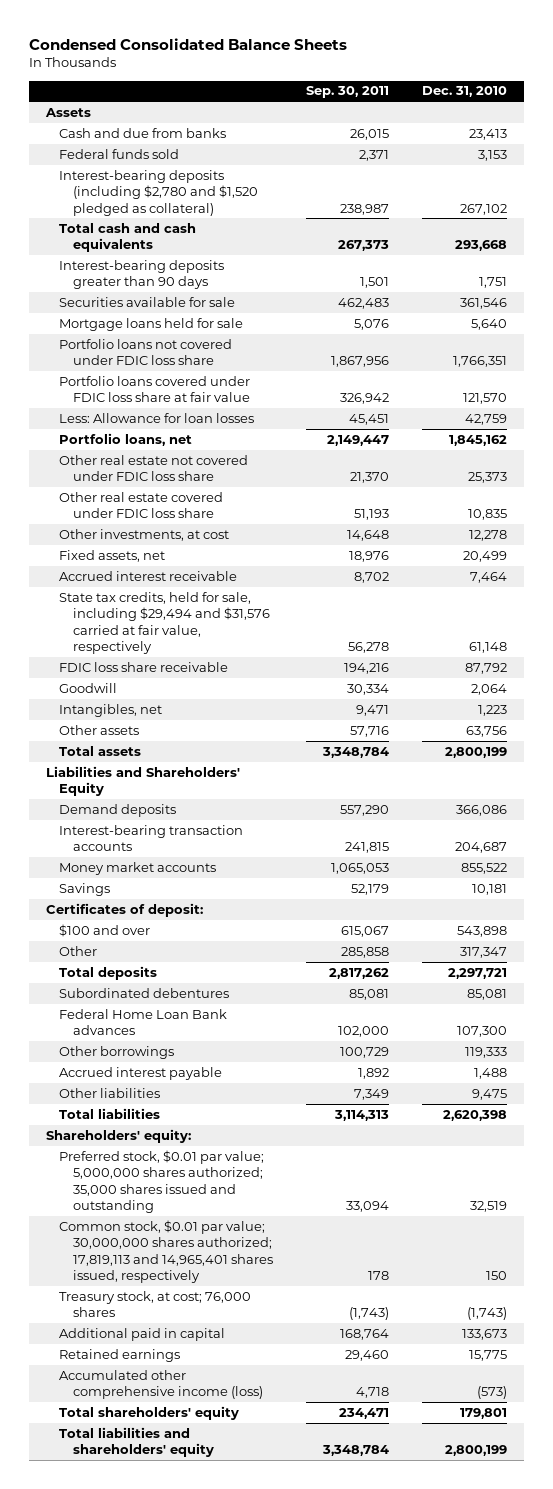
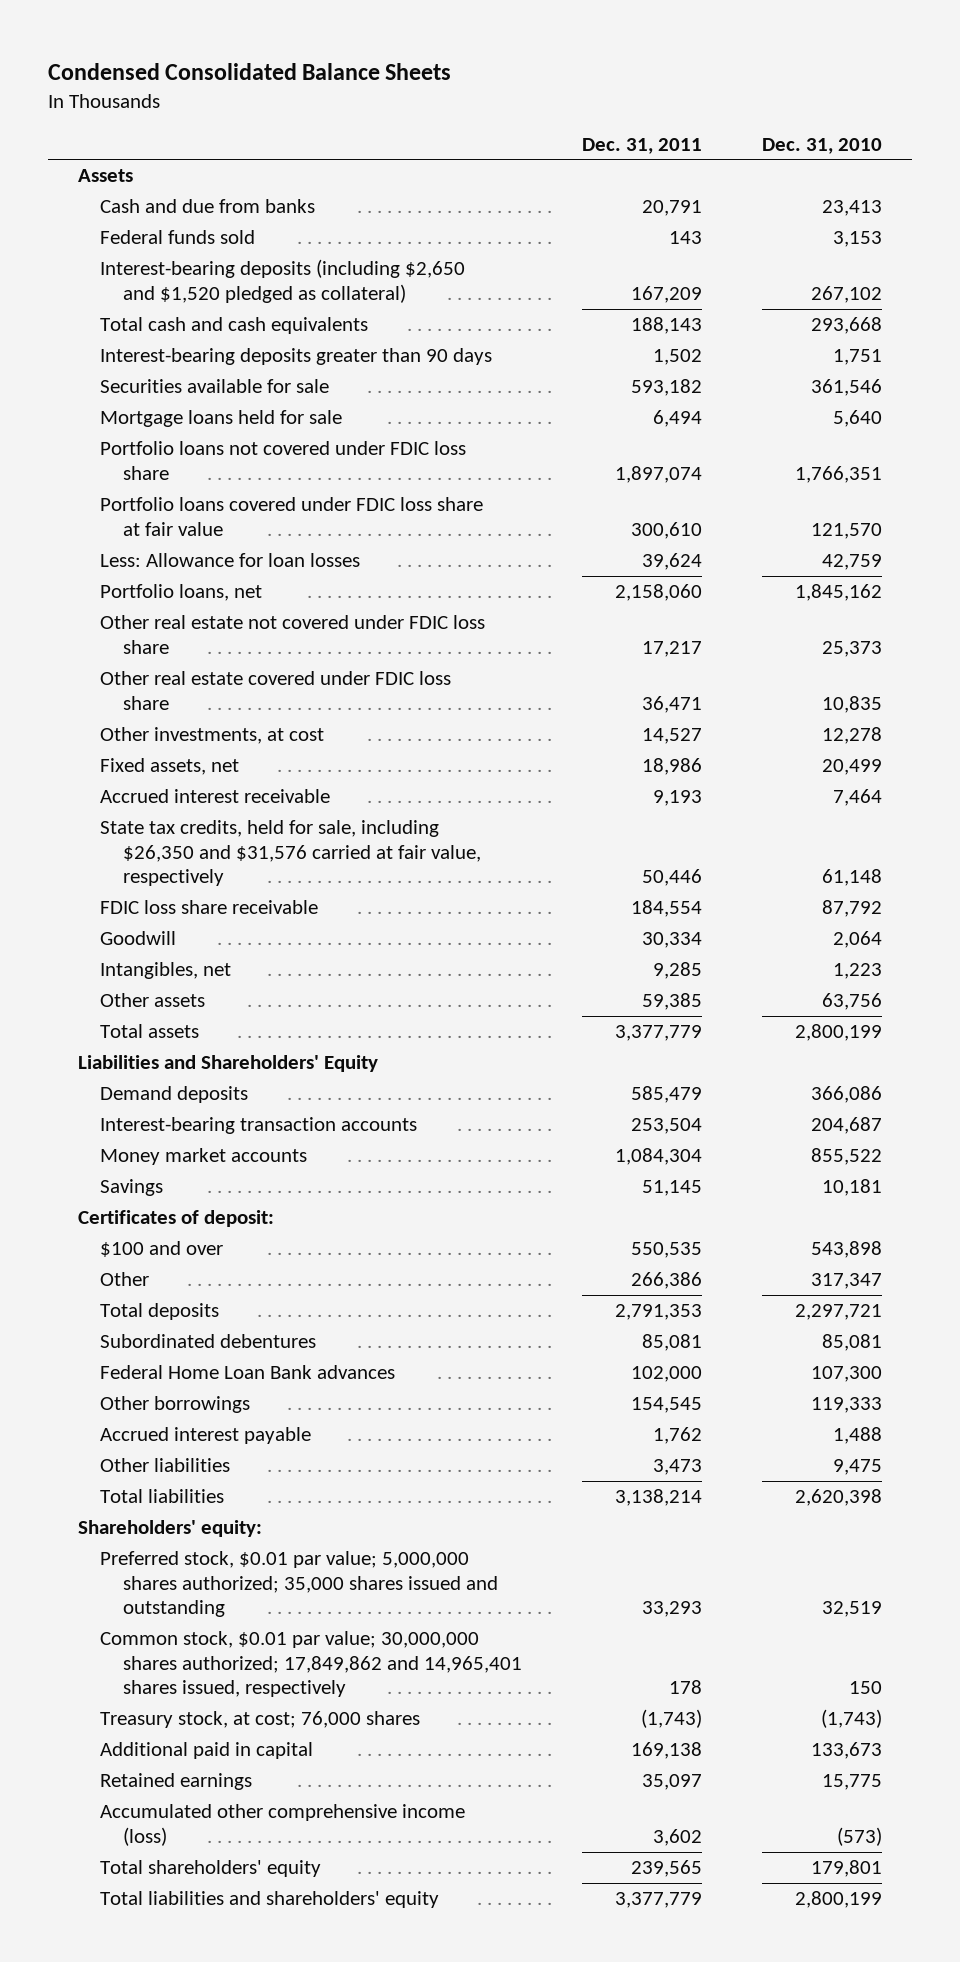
[305,86,389,99] Sep. 30, 2011 -> none
none -> [582,137,703,154] Dec. 31, 2011
[59,169,258,216] Interest-bearing deposits (including $2,780 and $1,520 pledged as collateral) -> [100,259,466,303] Interest-bearing deposits (including $2,650 and $1,520 pledged as collateral)
[59,591,270,654] State tax credits, held for sale, including $29,494 and $31,576 carried at fair value, respectively -> [100,820,481,887] State tax credits, held for sale, including $26,350 and $31,576 carried at fair value, respectively
[59,1219,273,1283] Common stock, $0.01 par value; 30,000,000 shares authorized; 17,819,113 and 14,965,401 shares issued, respectively -> [100,1631,522,1698] Common stock, $0.01 par value; 30,000,000 shares authorized; 17,849,862 and 14,965,401 shares issued, respectively

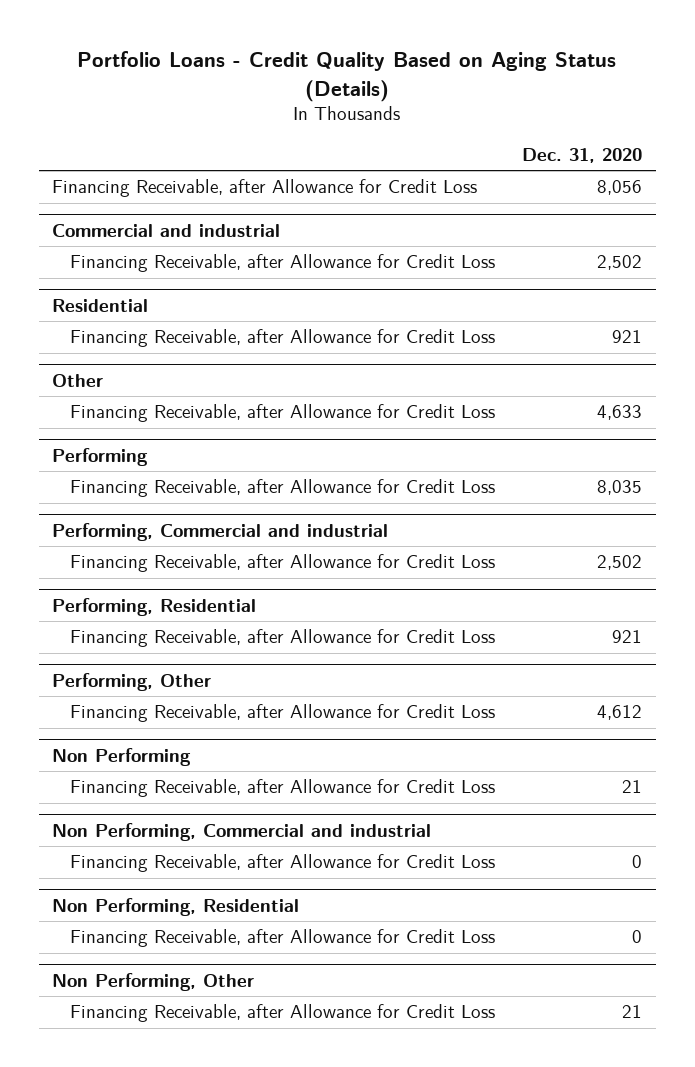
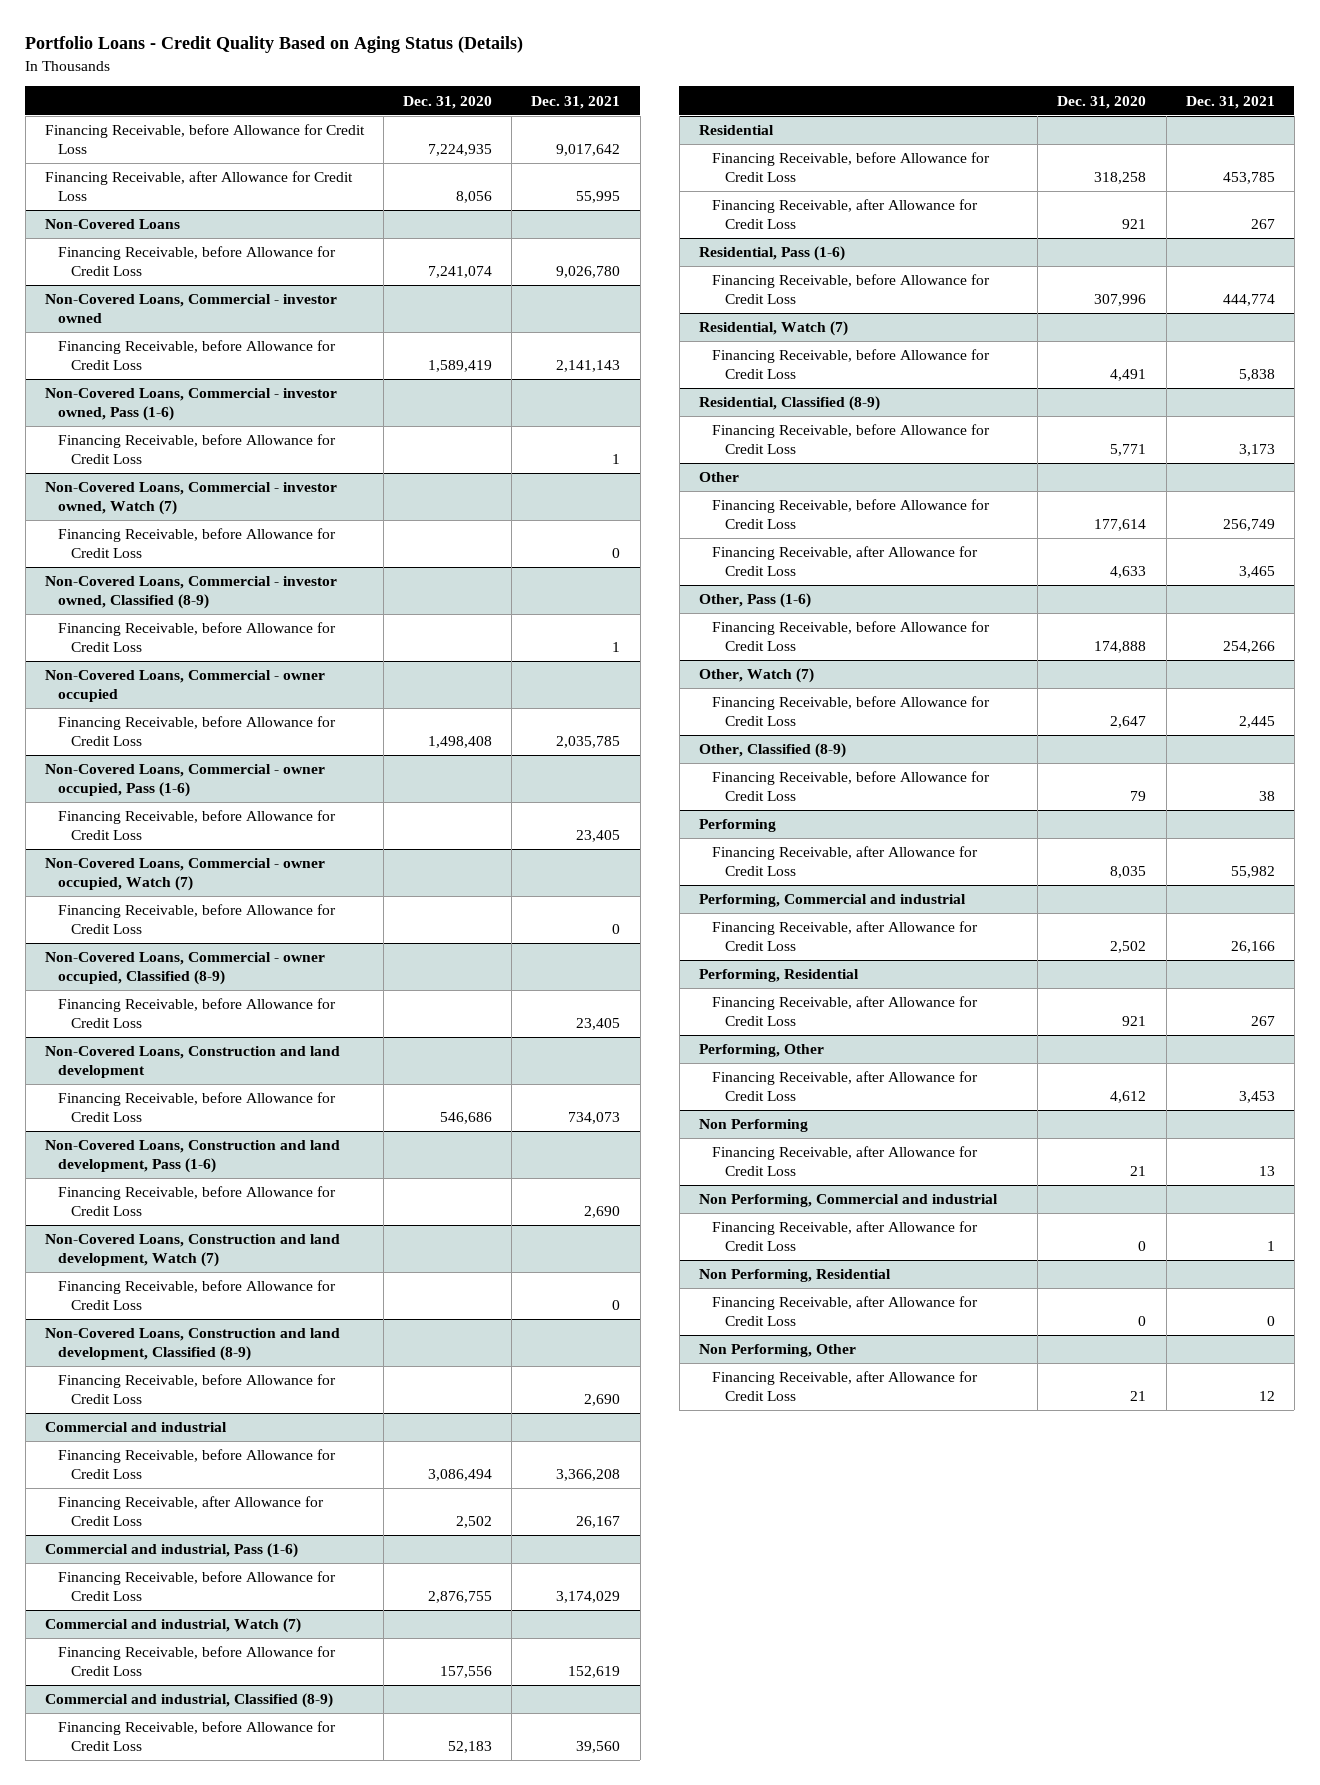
none -> [531,95,621,109] Dec. 31, 2021
none -> [44,124,365,155] Financing Receivable, before Allowance for Credit Loss
none -> [44,219,180,230] Non-Covered Loans
none -> [57,246,336,277] Financing Receivable, before Allowance for Credit Loss
none -> [44,294,337,324] Non-Covered Loans, Commercial - investor owned
none -> [57,340,336,371] Financing Receivable, before Allowance for Credit Loss
none -> [44,388,337,422] Non-Covered Loans, Commercial - investor owned, Pass (1-6)
none -> [57,434,336,465] Financing Receivable, before Allowance for Credit Loss
none -> [44,482,337,516] Non-Covered Loans, Commercial - investor owned, Watch (7)
none -> [57,528,336,559] Financing Receivable, before Allowance for Credit Loss
none -> [44,576,337,610] Non-Covered Loans, Commercial - investor owned, Classified (8-9)
none -> [57,622,336,653] Financing Receivable, before Allowance for Credit Loss
none -> [44,670,325,703] Non-Covered Loans, Commercial - owner occupied
none -> [57,716,336,747] Financing Receivable, before Allowance for Credit Loss
none -> [44,764,325,798] Non-Covered Loans, Commercial - owner occupied, Pass (1-6)
none -> [57,810,336,841] Financing Receivable, before Allowance for Credit Loss
none -> [44,858,325,892] Non-Covered Loans, Commercial - owner occupied, Watch (7)
none -> [57,904,336,935] Financing Receivable, before Allowance for Credit Loss
none -> [44,952,325,986] Non-Covered Loans, Commercial - owner occupied, Classified (8-9)
none -> [57,998,336,1029] Financing Receivable, before Allowance for Credit Loss
none -> [44,1046,340,1079] Non-Covered Loans, Construction and land development
none -> [57,1092,336,1123] Financing Receivable, before Allowance for Credit Loss
none -> [44,1140,340,1174] Non-Covered Loans, Construction and land development, Pass (1-6)
none -> [57,1186,336,1217] Financing Receivable, before Allowance for Credit Loss
none -> [44,1234,340,1268] Non-Covered Loans, Construction and land development, Watch (7)
none -> [57,1280,336,1311] Financing Receivable, before Allowance for Credit Loss
none -> [44,1328,340,1362] Non-Covered Loans, Construction and land development, Classified (8-9)
none -> [57,1374,336,1405] Financing Receivable, before Allowance for Credit Loss
none -> [57,1449,336,1480] Financing Receivable, before Allowance for Credit Loss
none -> [44,1543,298,1559] Commercial and industrial, Pass (1-6)
none -> [57,1571,336,1602] Financing Receivable, before Allowance for Credit Loss
none -> [44,1618,301,1634] Commercial and industrial, Watch (7)
none -> [57,1646,336,1677] Financing Receivable, before Allowance for Credit Loss
none -> [44,1693,333,1709] Commercial and industrial, Classified (8-9)
none -> [57,1721,336,1752] Financing Receivable, before Allowance for Credit Loss
none -> [712,152,991,183] Financing Receivable, before Allowance for Credit Loss
none -> [699,246,846,262] Residential, Pass (1-6)
none -> [712,274,991,305] Financing Receivable, before Allowance for Credit Loss
none -> [699,321,849,337] Residential, Watch (7)
none -> [712,349,991,380] Financing Receivable, before Allowance for Credit Loss
none -> [699,396,881,412] Residential, Classified (8-9)
none -> [712,424,991,455] Financing Receivable, before Allowance for Credit Loss
none -> [712,499,991,530] Financing Receivable, before Allowance for Credit Loss
none -> [699,593,812,609] Other, Pass (1-6)
none -> [712,621,991,652] Financing Receivable, before Allowance for Credit Loss
none -> [699,668,815,684] Other, Watch (7)
none -> [712,696,991,727] Financing Receivable, before Allowance for Credit Loss
none -> [699,743,847,759] Other, Classified (8-9)
none -> [712,771,991,802] Financing Receivable, before Allowance for Credit Loss

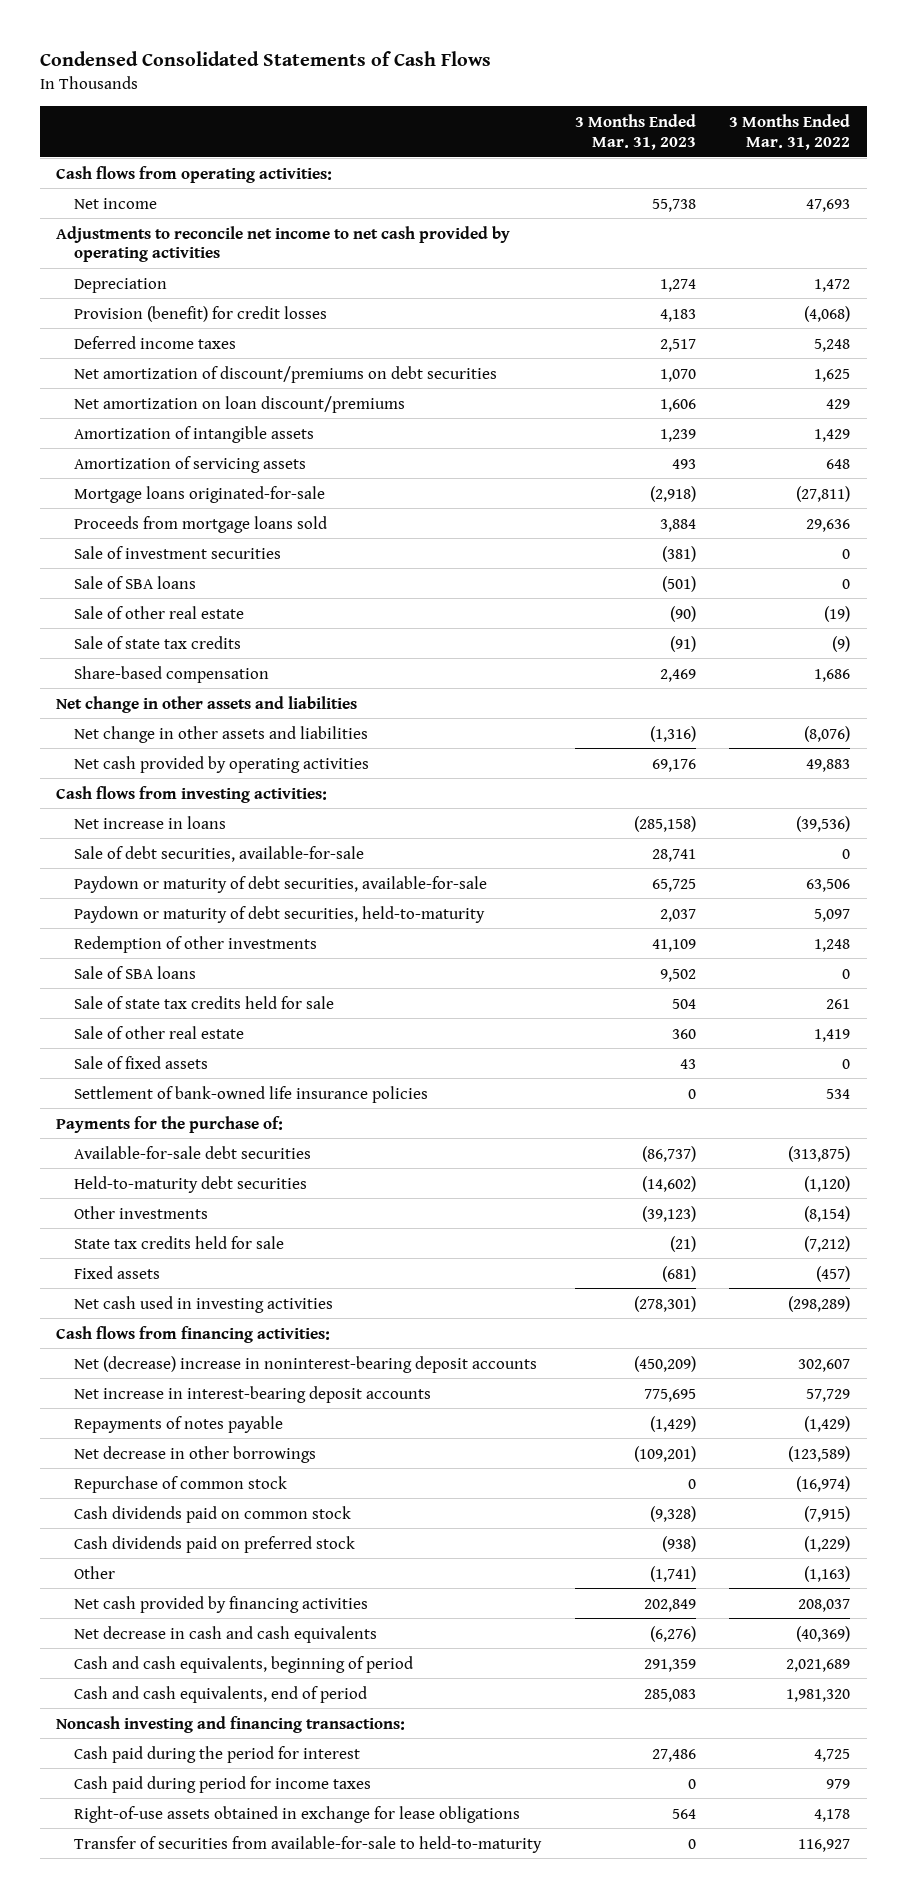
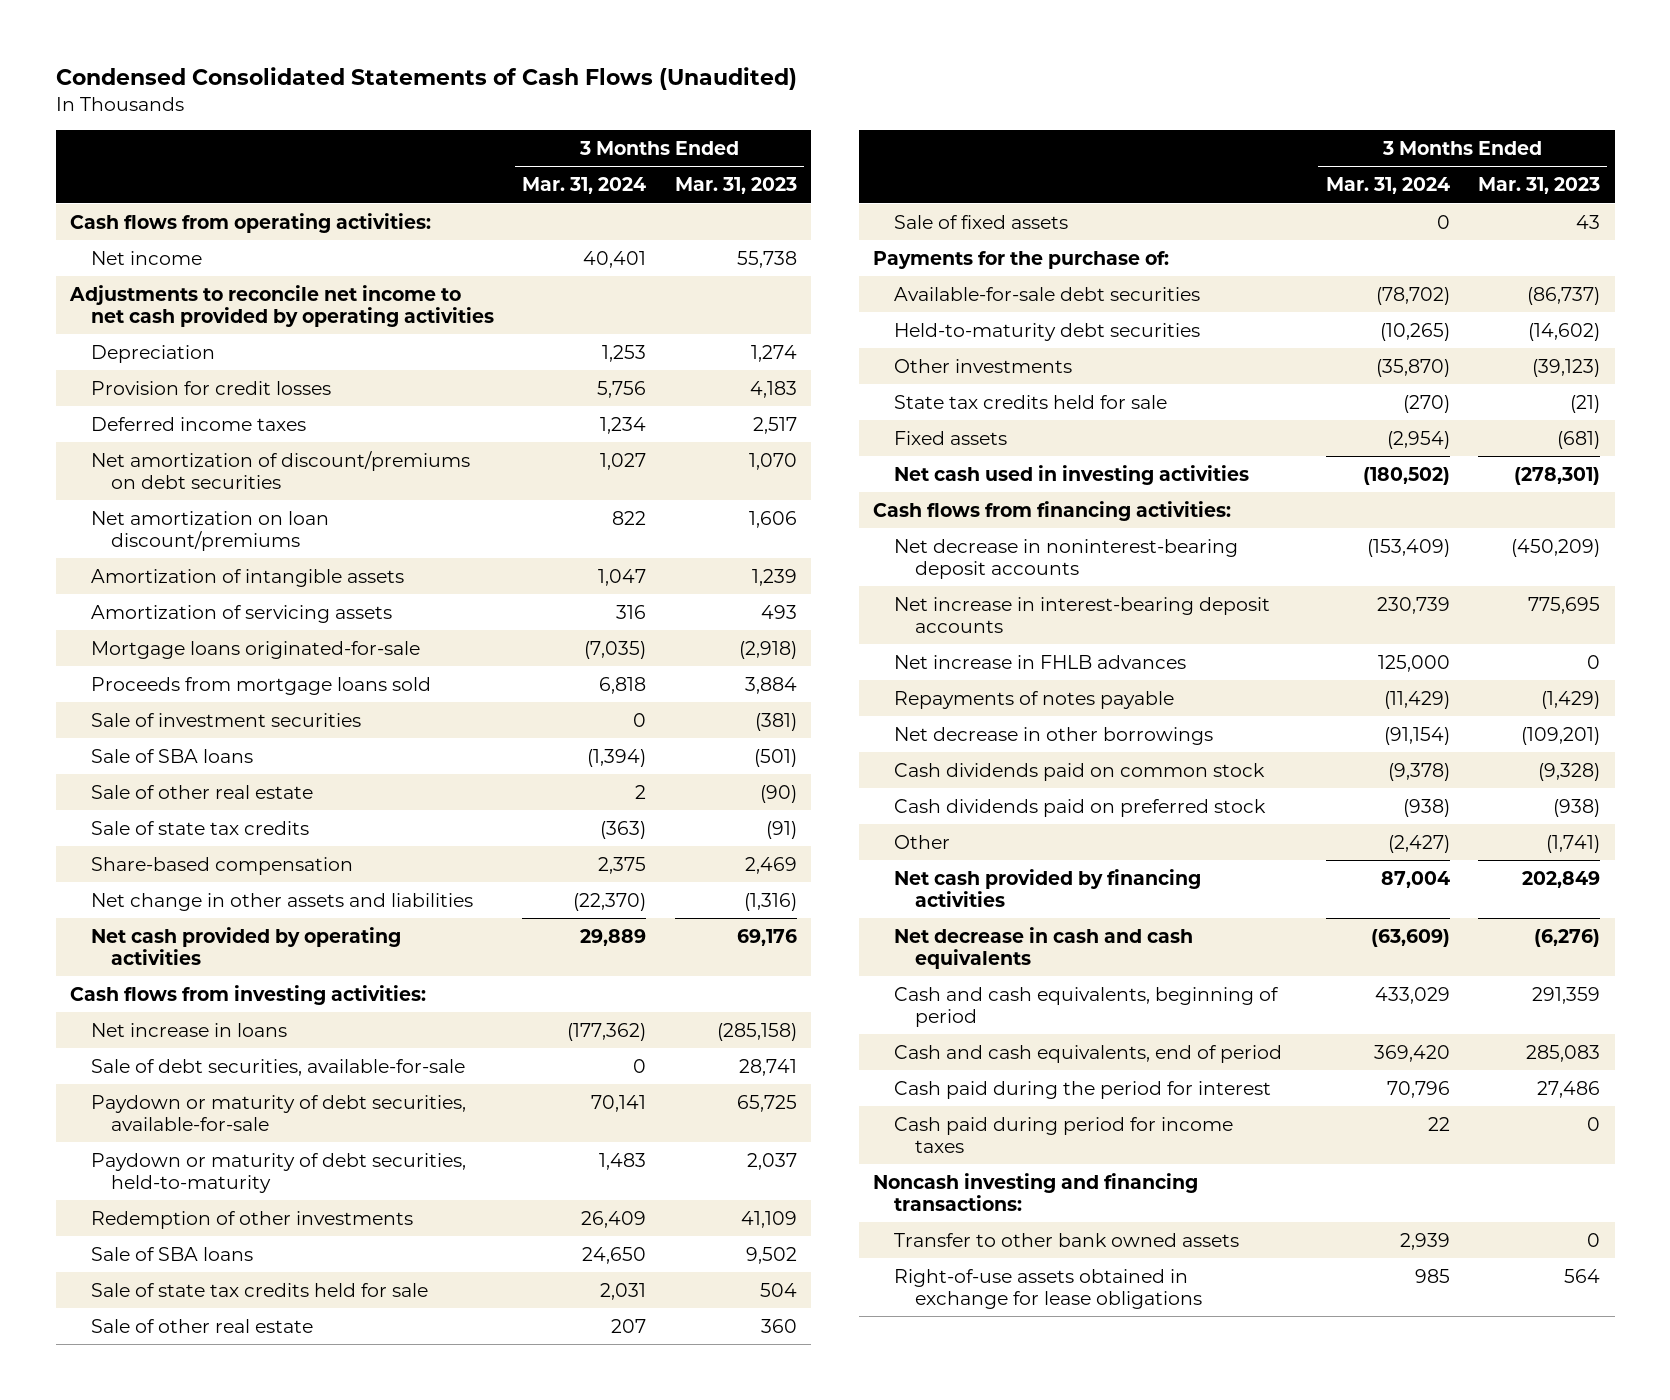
[39,51,491,67] Condensed Consolidated Statements of Cash Flows -> [55,67,797,91] Condensed Consolidated Statements of Cash Flows (Unaudited)
[729,113,851,150] 3 Months Ended Mar. 31, 2022 -> none
none -> [522,177,647,195] Mar. 31, 2024
[74,305,328,322] Provision (benefit) for credit losses -> [90,380,331,395] Provision for credit losses
[56,695,358,713] Net change in other assets and liabilities -> none
[74,1085,429,1103] Settlement of bank-owned life insurance policies -> none
[74,1355,538,1373] Net (decrease) increase in noninterest-bearing deposit accounts -> [893,538,1238,579] Net decrease in noninterest-bearing deposit accounts
none -> [893,654,1186,669] Net increase in FHLB advances
[74,1475,288,1493] Repurchase of common stock -> none
[56,1715,406,1733] Noncash investing and financing transactions: -> [873,1172,1199,1211] Noncash investing and financing transactions:
none -> [893,1232,1239,1247] Transfer to other bank owned assets
[74,1835,543,1853] Transfer of securities from available-for-sale to held-to-maturity -> none

